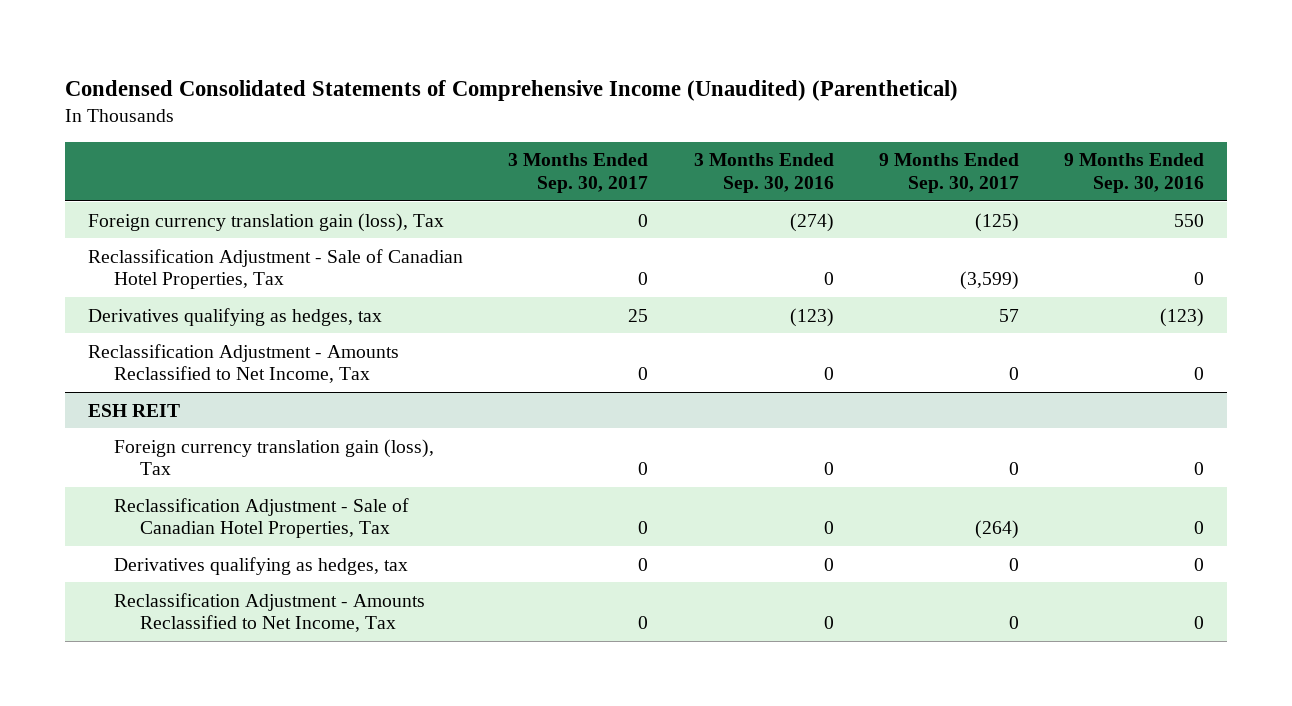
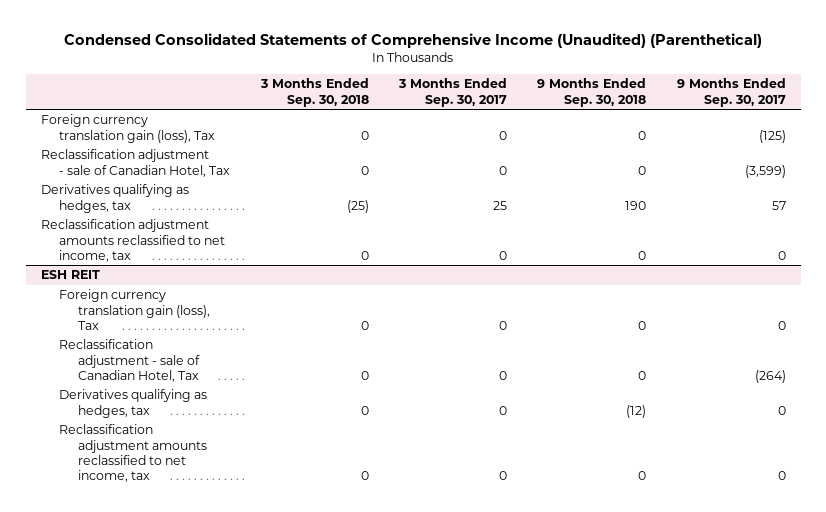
[693,153,834,193] 3 Months Ended Sep. 30, 2016 -> none
[1064,153,1205,193] 9 Months Ended Sep. 30, 2016 -> none
none -> [259,78,369,107] 3 Months Ended Sep. 30, 2018
none -> [537,78,647,107] 9 Months Ended Sep. 30, 2018
[88,248,464,290] Reclassification Adjustment - Sale of Canadian Hotel Properties, Tax -> [40,149,231,177] Reclassification adjustment - sale of Canadian Hotel, Tax
[88,343,400,384] Reclassification Adjustment - Amounts Reclassified to Net Income, Tax -> [40,219,226,262] Reclassification adjustment amounts reclassified to net income, tax
[114,497,410,539] Reclassification Adjustment - Sale of Canadian Hotel Properties, Tax -> [59,339,200,382] Reclassification adjustment - sale of Canadian Hotel, Tax
[114,592,426,633] Reclassification Adjustment - Amounts Reclassified to Net Income, Tax -> [59,424,207,483] Reclassification adjustment amounts reclassified to net income, tax

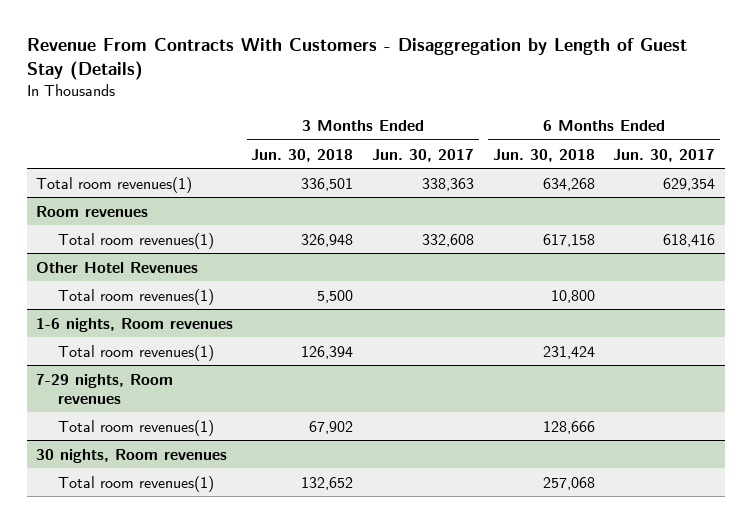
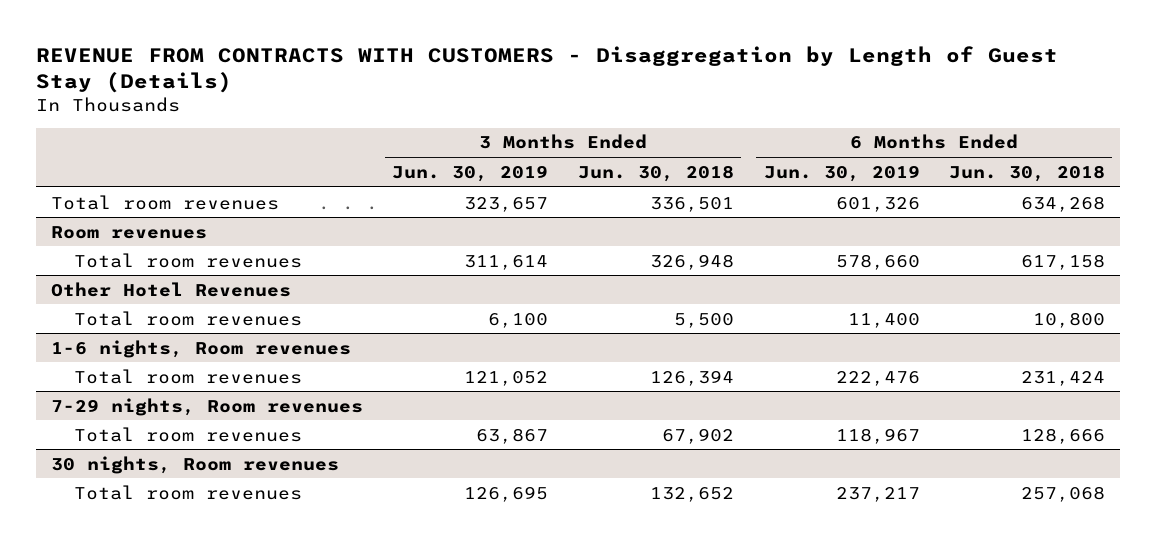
[26,37,687,80] Revenue From Contracts With Customers - Disaggregation by Length of Guest Stay (Details) -> [36,46,1059,94] REVENUE FROM CONTRACTS WITH CUSTOMERS - Disaggregation by Length of Guest Stay (Details)
[372,148,475,162] Jun. 30, 2017 -> none
[613,148,716,162] Jun. 30, 2017 -> none
none -> [392,164,549,182] Jun. 30, 2019
none -> [763,164,920,182] Jun. 30, 2019
[35,176,192,193] Total room revenues(1) -> [50,194,279,210] Total room revenues
[57,232,214,249] Total room revenues(1) -> [73,252,302,268] Total room revenues
[57,288,214,305] Total room revenues(1) -> [73,310,302,326] Total room revenues
[57,344,214,361] Total room revenues(1) -> [73,368,302,384] Total room revenues
[57,419,214,436] Total room revenues(1) -> [73,426,302,442] Total room revenues
[57,475,214,492] Total room revenues(1) -> [73,484,302,500] Total room revenues

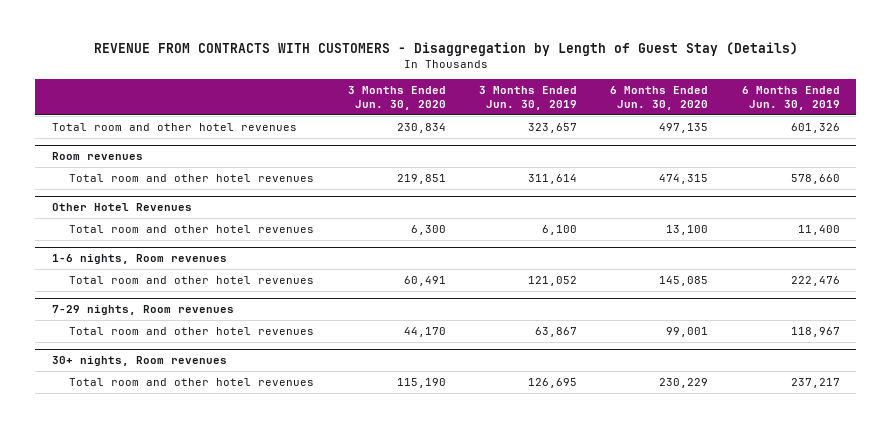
[577,164,734,182] Jun. 30, 2018 -> none
[949,164,1106,182] Jun. 30, 2018 -> none
none -> [347,85,446,110] 3 Months Ended Jun. 30, 2020
none -> [610,85,709,110] 6 Months Ended Jun. 30, 2020
[50,194,279,210] Total room revenues -> [51,122,297,131] Total room and other hotel revenues
[73,252,302,268] Total room revenues -> [69,173,315,182] Total room and other hotel revenues
[73,310,302,326] Total room revenues -> [69,224,315,233] Total room and other hotel revenues
[73,368,302,384] Total room revenues -> [69,275,315,284] Total room and other hotel revenues
[73,426,302,442] Total room revenues -> [69,326,315,335] Total room and other hotel revenues
[50,455,339,474] 30 nights, Room revenues -> [51,355,227,366] 30+ nights, Room revenues
[73,484,302,500] Total room revenues -> [69,377,315,386] Total room and other hotel revenues

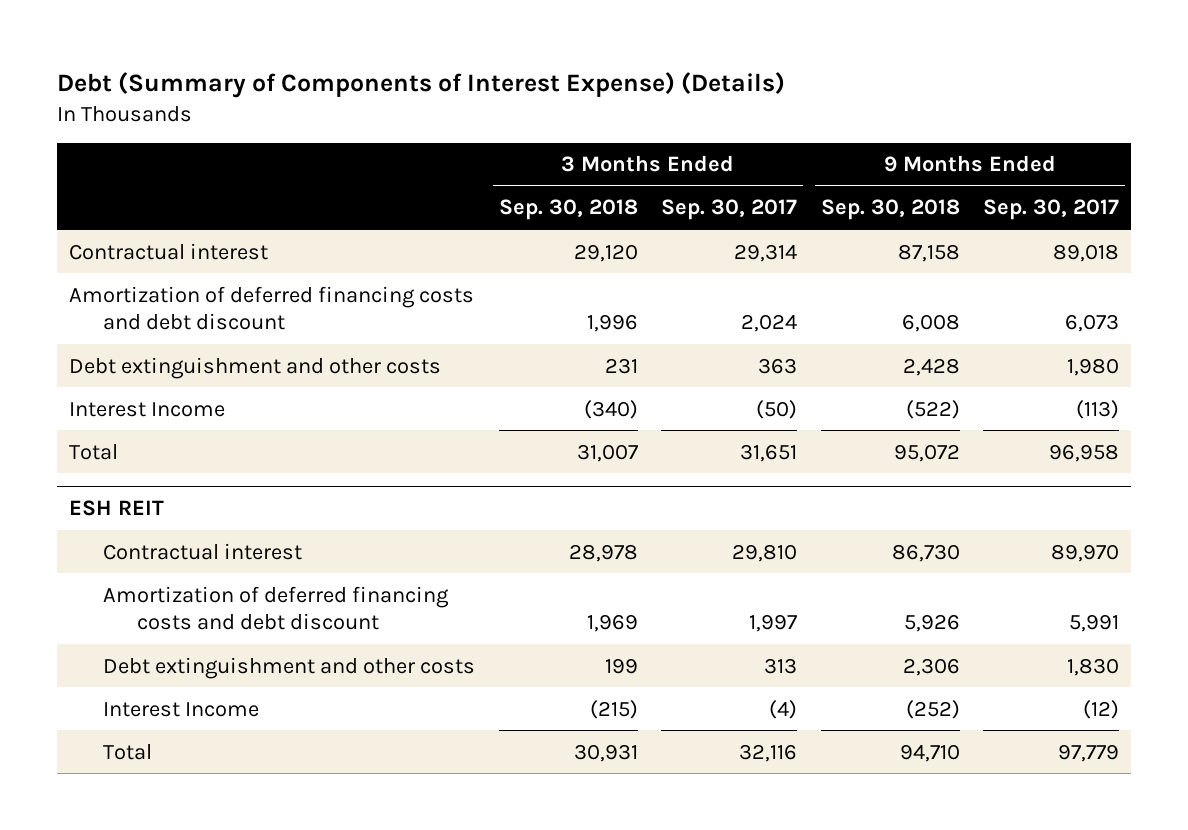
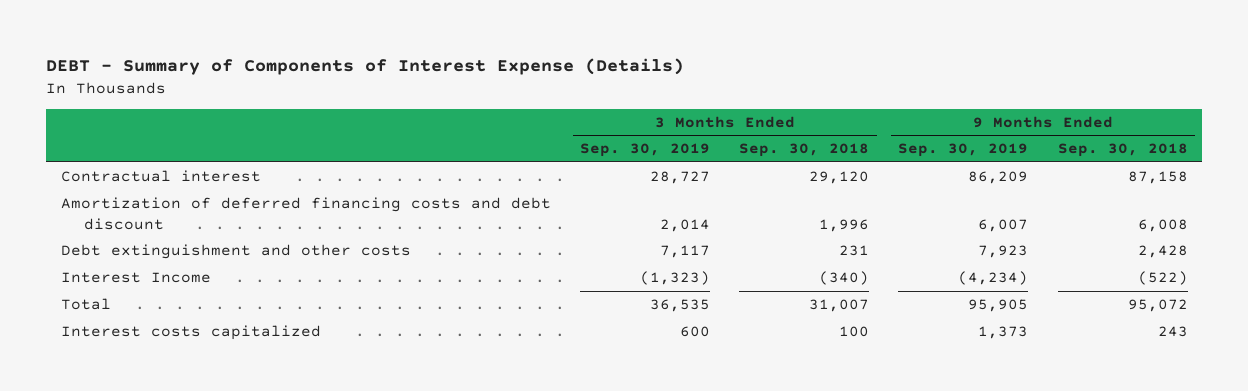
[57,72,786,99] Debt (Summary of Components of Interest Expense) (Details) -> [46,57,685,75] DEBT - Summary of Components of Interest Expense (Details)
[661,199,798,221] Sep. 30, 2017 -> none
[983,199,1120,221] Sep. 30, 2017 -> none
none -> [579,143,710,158] Sep. 30, 2019
none -> [898,143,1029,158] Sep. 30, 2019
[69,500,165,517] ESH REIT -> none
[103,542,303,560] Contractual interest -> none
[103,585,450,630] Amortization of deferred financing costs and debt discount -> none
[103,656,476,679] Debt extinguishment and other costs -> none
[103,701,260,717] Interest Income -> none
[103,743,153,760] Total -> none
none -> [60,325,321,341] Interest costs capitalized

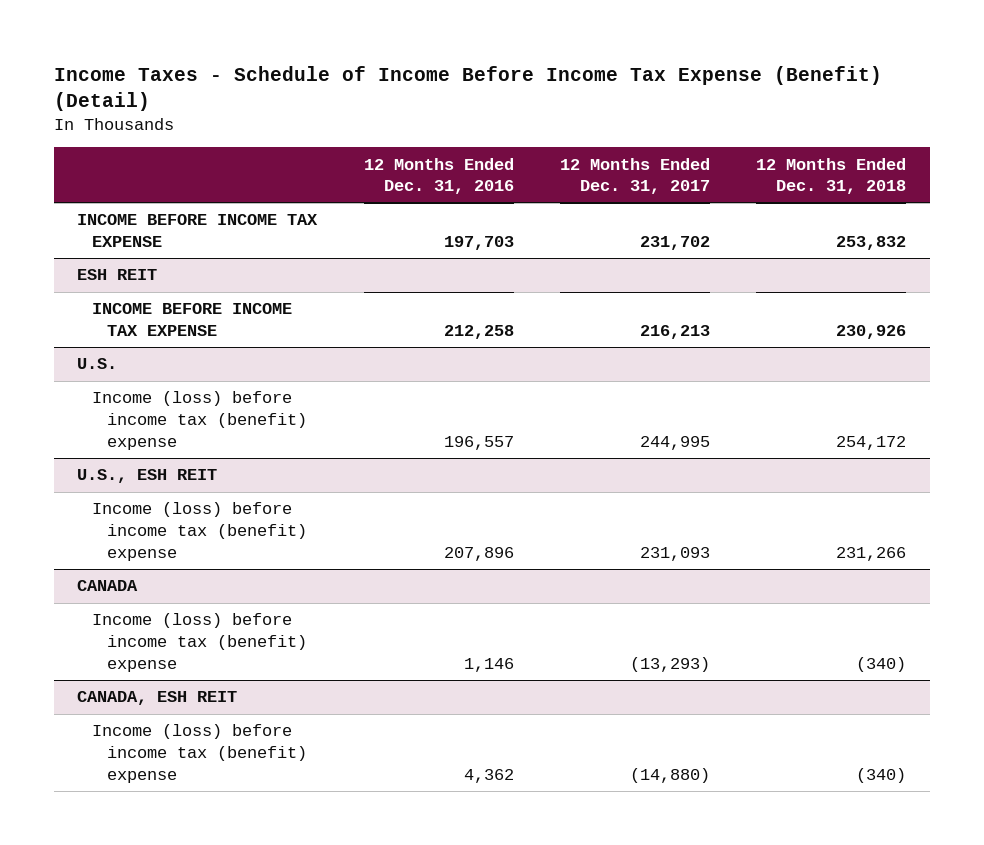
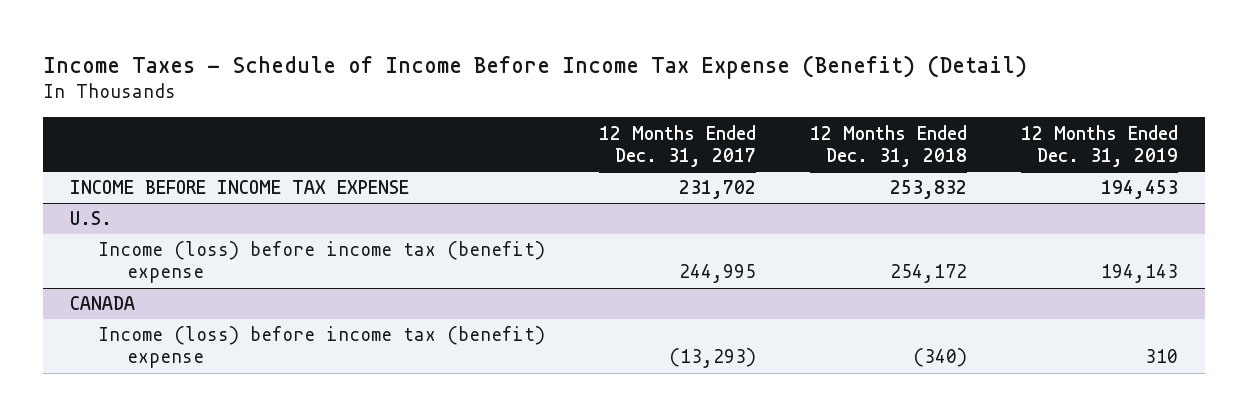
[363,157,514,195] 12 Months Ended Dec. 31, 2016 -> none
none -> [1021,124,1179,167] 12 Months Ended Dec. 31, 2019
[77,269,158,281] ESH REIT -> none
[92,303,293,337] INCOME BEFORE INCOME TAX EXPENSE -> none
[77,469,218,484] U.S., ESH REIT -> none
[92,502,307,561] Income (loss) before income tax (benefit) expense -> none
[77,691,238,706] CANADA, ESH REIT -> none
[92,724,307,783] Income (loss) before income tax (benefit) expense -> none

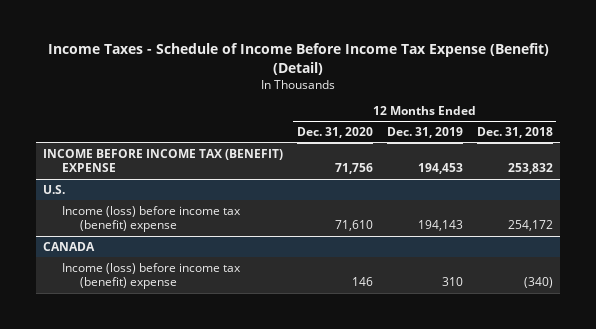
[599,124,757,167] 12 Months Ended Dec. 31, 2017 -> none
none -> [296,126,373,138] Dec. 31, 2020
[69,180,409,195] INCOME BEFORE INCOME TAX EXPENSE -> [43,148,284,173] INCOME BEFORE INCOME TAX (BENEFIT) EXPENSE

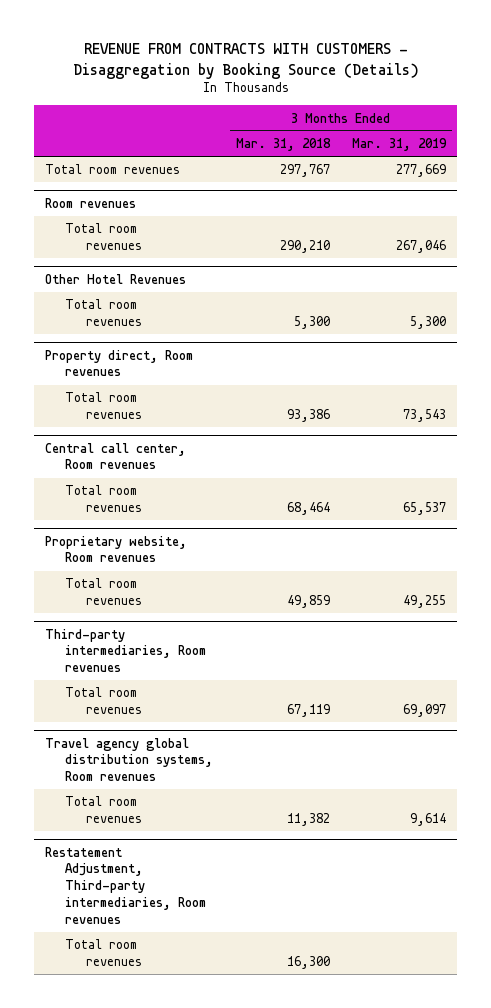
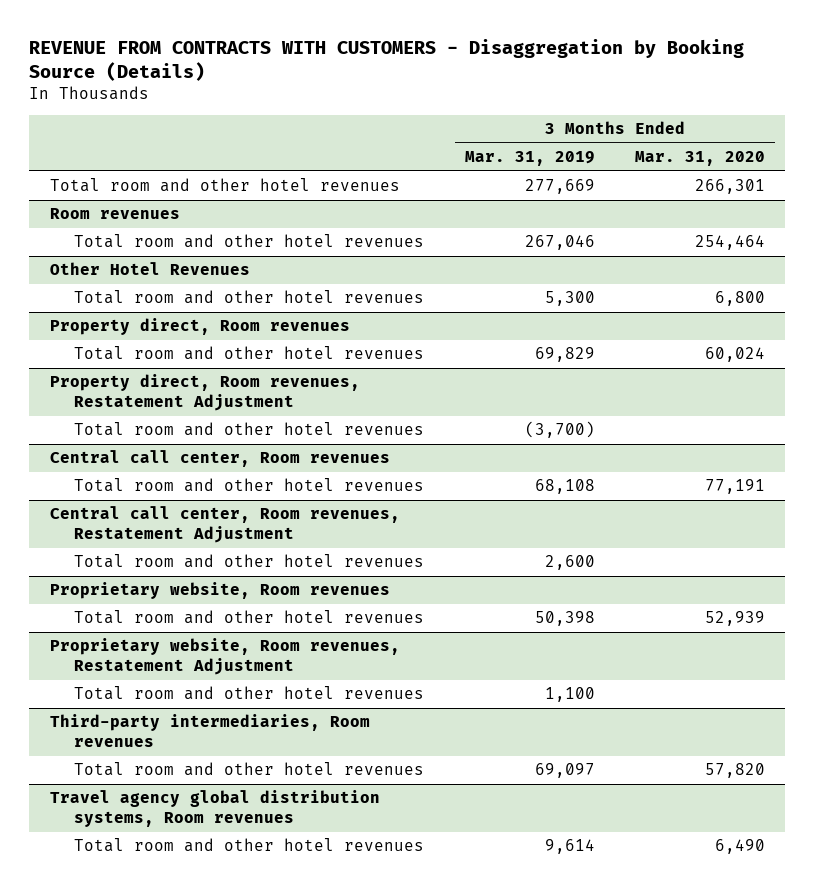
[235,137,331,151] Mar. 31, 2018 -> none
none -> [635,151,766,167] Mar. 31, 2020
[45,164,181,175] Total room revenues -> [49,178,400,193] Total room and other hotel revenues
[65,223,142,251] Total room revenues -> [74,234,425,249] Total room and other hotel revenues
[65,299,142,327] Total room revenues -> [74,290,425,305] Total room and other hotel revenues
[65,392,142,420] Total room revenues -> [74,346,425,361] Total room and other hotel revenues
[403,409,447,423] 73,543 -> [534,347,595,363] 69,829
none -> [49,374,360,412] Property direct, Room revenues, Restatement Adjustment
none -> [74,422,425,437] Total room and other hotel revenues
[65,485,142,513] Total room revenues -> [74,478,425,493] Total room and other hotel revenues
[403,502,447,516] 65,537 -> [534,479,595,495] 68,108
none -> [49,506,400,544] Central call center, Room revenues, Restatement Adjustment
none -> [74,554,425,569] Total room and other hotel revenues
[65,578,142,606] Total room revenues -> [74,610,425,625] Total room and other hotel revenues
[403,595,447,609] 49,255 -> [534,611,595,627] 50,398
none -> [49,638,400,676] Proprietary website, Room revenues, Restatement Adjustment
none -> [74,686,425,701] Total room and other hotel revenues
[65,687,142,715] Total room revenues -> [74,762,425,777] Total room and other hotel revenues
[45,846,207,924] Restatement Adjustment, Third-party intermediaries, Room revenues -> none
[65,939,142,967] Total room revenues -> none
[65,796,142,824] Total room revenues -> [74,838,425,853] Total room and other hotel revenues

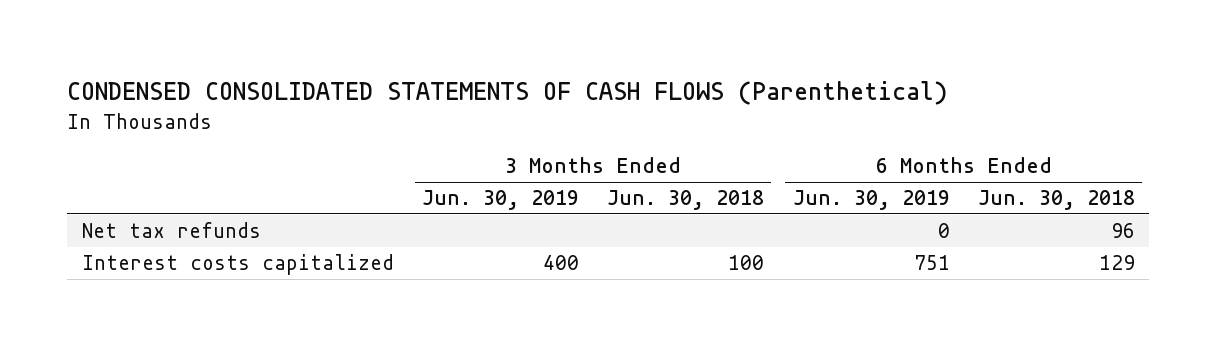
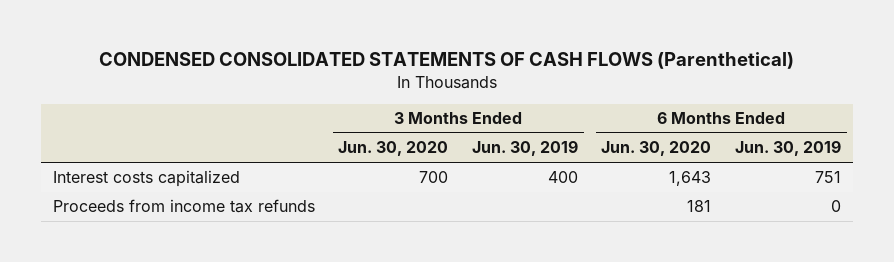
[607,190,765,211] Jun. 30, 2018 -> none
[977,190,1135,211] Jun. 30, 2018 -> none
none -> [338,141,449,157] Jun. 30, 2020
none -> [601,141,712,157] Jun. 30, 2020
[81,222,261,239] Net tax refunds -> none
none -> [52,199,315,214] Proceeds from income tax refunds

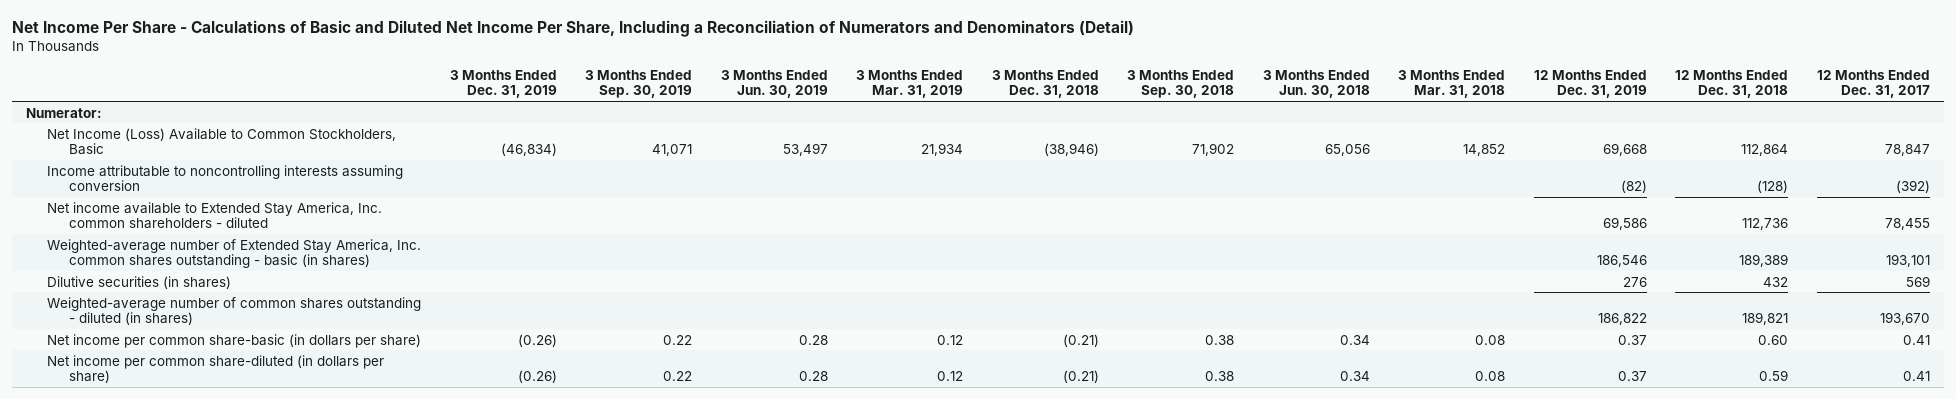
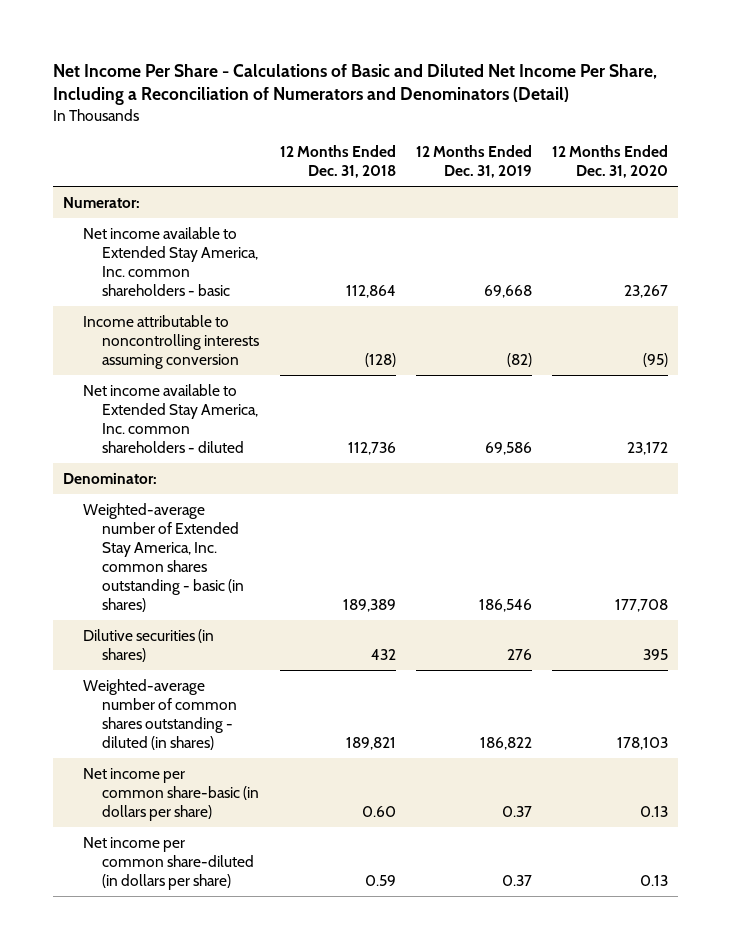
[449,69,557,99] 3 Months Ended Dec. 31, 2019 -> none
[585,69,693,99] 3 Months Ended Sep. 30, 2019 -> none
[720,69,828,99] 3 Months Ended Jun. 30, 2019 -> none
[856,69,964,99] 3 Months Ended Mar. 31, 2019 -> none
[991,69,1099,99] 3 Months Ended Dec. 31, 2018 -> none
[1127,69,1235,99] 3 Months Ended Sep. 30, 2018 -> none
[1262,69,1370,99] 3 Months Ended Jun. 30, 2018 -> none
[1398,69,1506,99] 3 Months Ended Mar. 31, 2018 -> none
[1816,69,1930,99] 12 Months Ended Dec. 31, 2017 -> none
none -> [552,145,669,179] 12 Months Ended Dec. 31, 2020
[47,127,397,156] Net Income (Loss) Available to Common Stockholders, Basic -> [82,226,259,296] Net income available to Extended Stay America, Inc. common shareholders - basic
none -> [63,472,158,484] Denominator:

